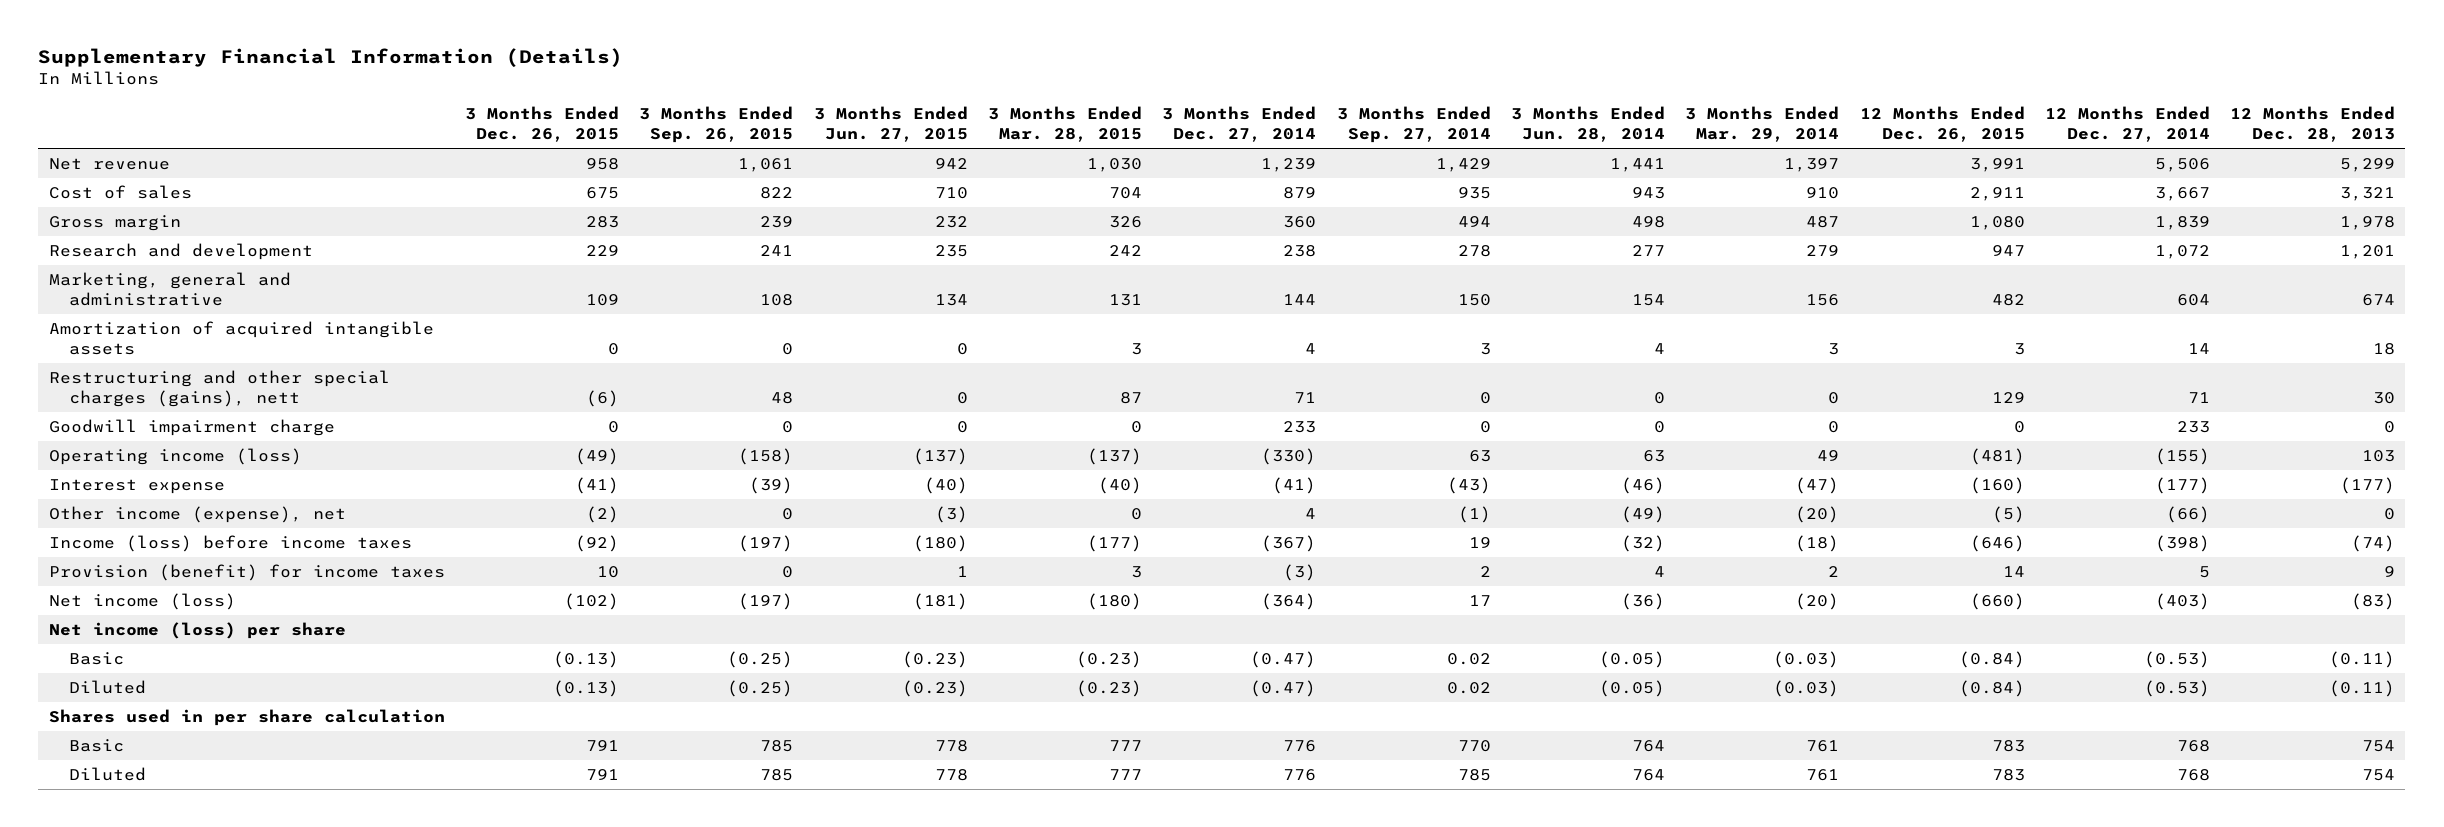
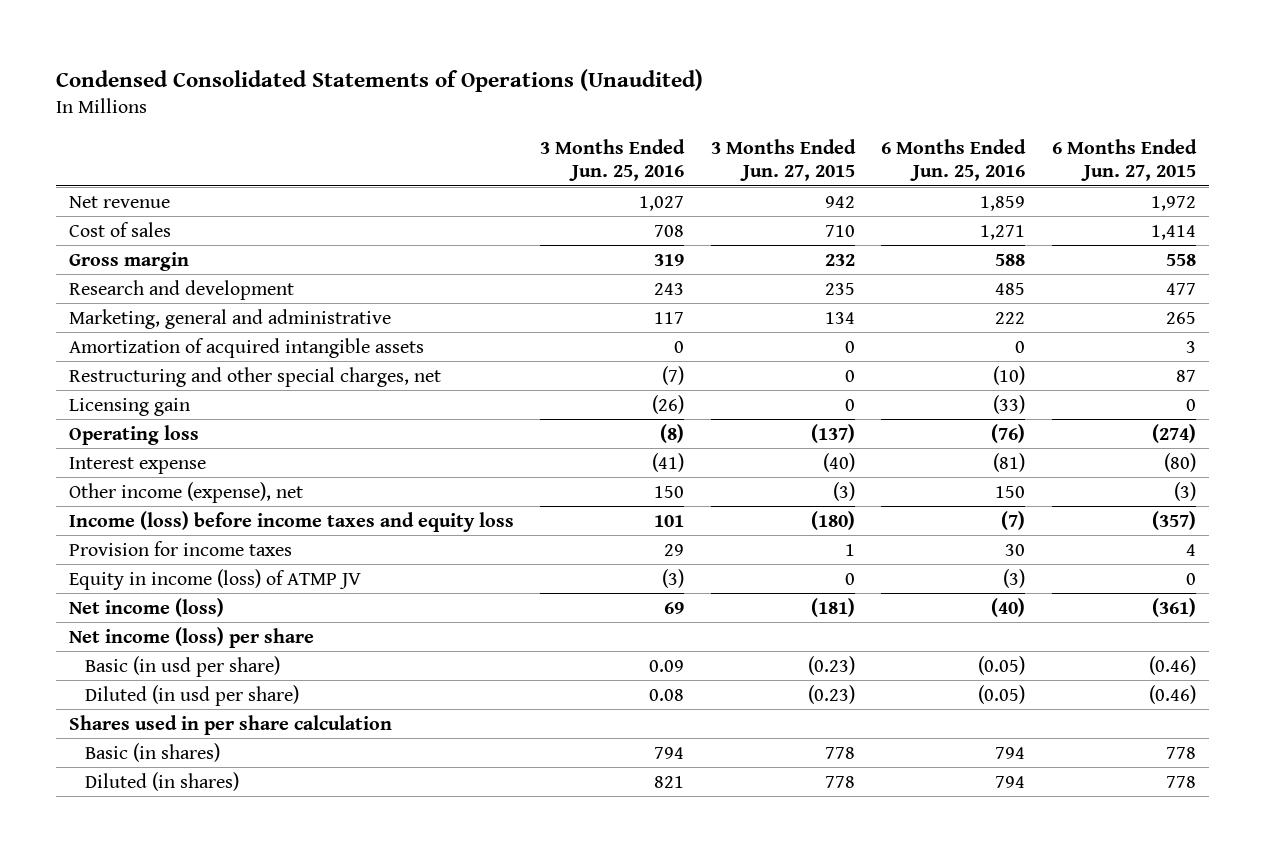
[38,47,624,67] Supplementary Financial Information (Details) -> [55,68,703,92] Condensed Consolidated Statements of Operations (Unaudited)
[464,106,619,143] 3 Months Ended Dec. 26, 2015 -> none
[639,106,794,144] 3 Months Ended Sep. 26, 2015 -> none
[987,106,1142,143] 3 Months Ended Mar. 28, 2015 -> none
[1162,106,1317,143] 3 Months Ended Dec. 27, 2014 -> none
[1336,106,1491,144] 3 Months Ended Sep. 27, 2014 -> none
[1510,106,1665,143] 3 Months Ended Jun. 28, 2014 -> none
[1685,106,1840,143] 3 Months Ended Mar. 29, 2014 -> none
[1859,106,2025,143] 12 Months Ended Dec. 26, 2015 -> none
[2044,106,2210,143] 12 Months Ended Dec. 27, 2014 -> none
[2230,106,2396,143] 12 Months Ended Dec. 28, 2013 -> none
none -> [540,139,686,182] 3 Months Ended Jun. 25, 2016
none -> [881,139,1027,182] 6 Months Ended Jun. 25, 2016
none -> [1051,139,1197,182] 6 Months Ended Jun. 27, 2015
[48,418,335,436] Goodwill impairment charge -> none
[48,369,390,407] Restructuring and other special charges (gains), nett -> [68,366,441,387] Restructuring and other special charges, net
none -> [68,397,190,416] Licensing gain
[48,447,302,465] Operating income (loss) -> [68,424,199,445] Operating loss
[48,534,412,552] Income (loss) before income taxes -> [68,510,514,532] Income (loss) before income taxes and equity loss
[48,563,445,581] Provision (benefit) for income taxes -> [68,540,292,556] Provision for income taxes
none -> [68,568,361,590] Equity in income (loss) of ATMP JV
[69,651,125,665] Basic -> [85,655,281,677] Basic (in usd per share)
[69,679,147,694] Diluted -> [85,684,300,706] Diluted (in usd per share)
[69,738,125,752] Basic -> [85,742,221,762] Basic (in shares)
[69,766,147,781] Diluted -> [85,771,240,791] Diluted (in shares)

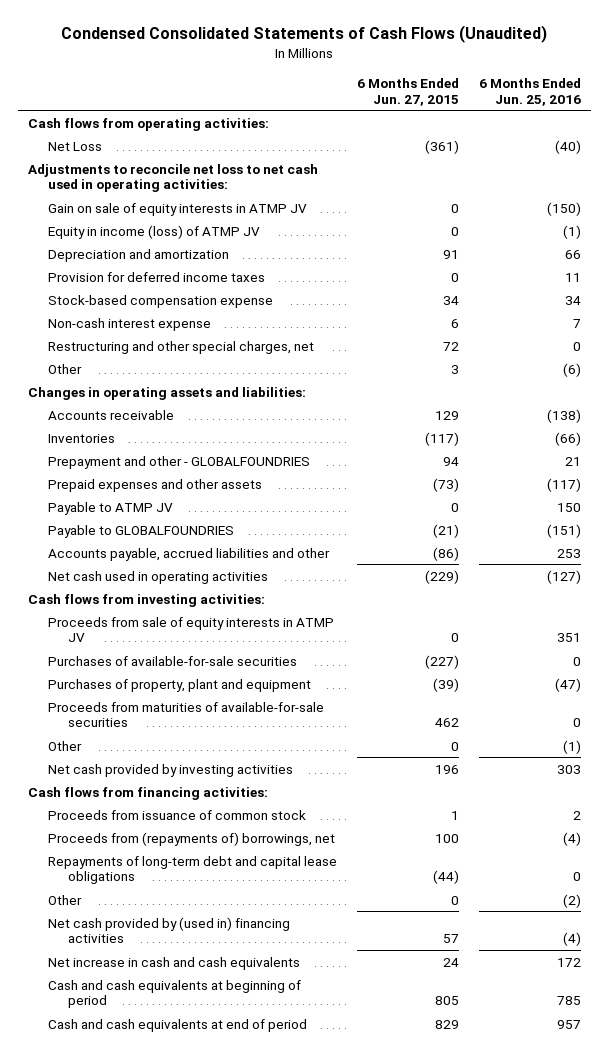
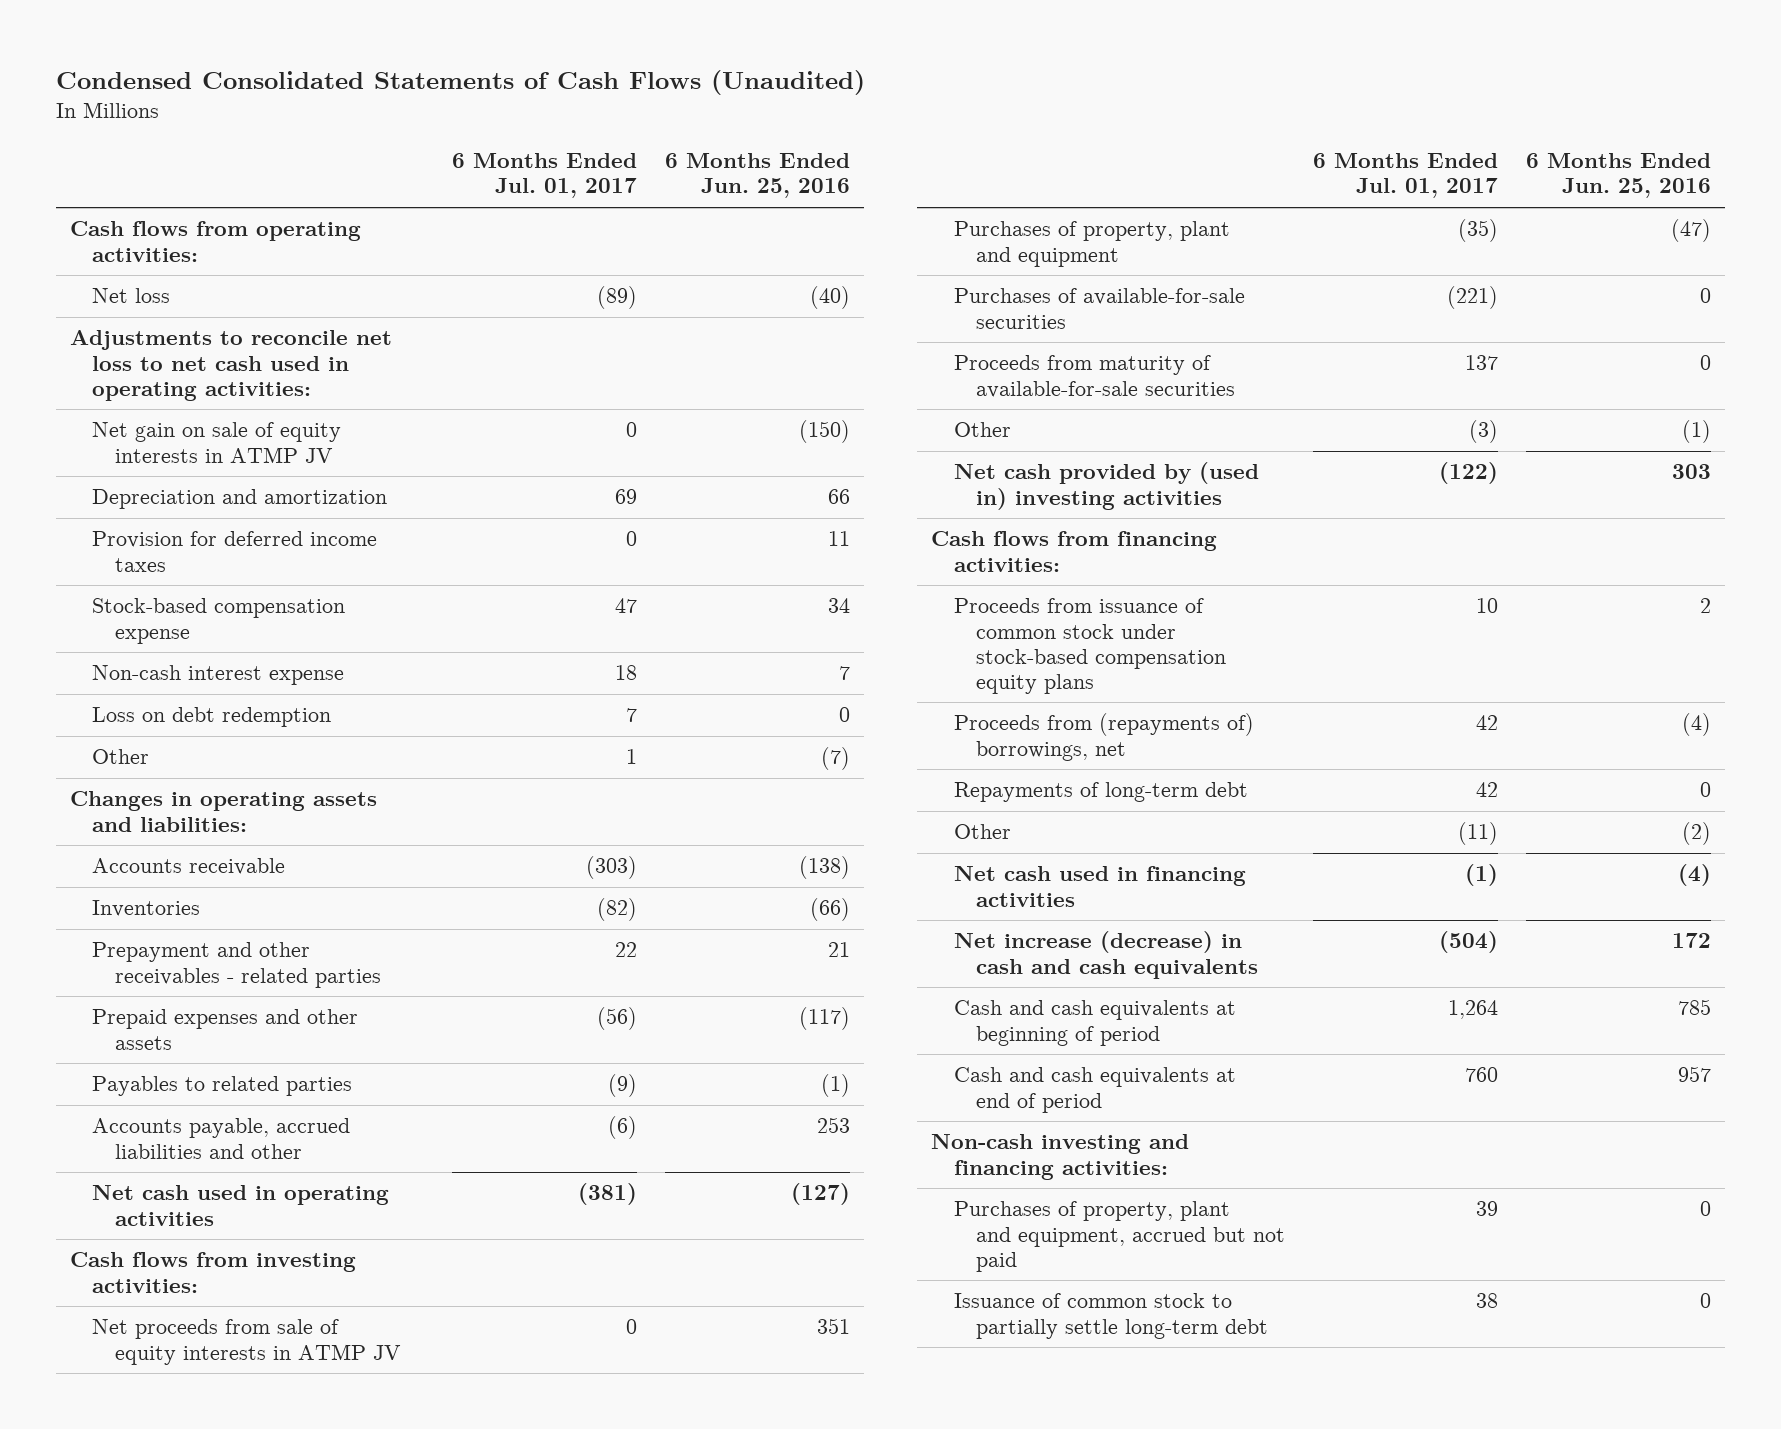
[356,77,459,106] 6 Months Ended Jun. 27, 2015 -> none
none -> [451,153,637,199] 6 Months Ended Jul. 01, 2017
[48,141,103,151] Net Loss -> [92,288,171,304] Net loss
[48,224,261,239] Equity in income (loss) of ATMP JV -> none
[48,202,308,216] Gain on sale of equity interests in ATMP JV -> [92,422,342,463] Net gain on sale of equity interests in ATMP JV
[48,340,315,354] Restructuring and other special charges, net -> none
none -> [92,707,332,728] Loss on debt redemption
[562,362,581,377] (6) -> [820,747,850,771] (7)
[48,455,311,469] Prepayment and other - GLOBALFOUNDRIES -> none
none -> [92,942,381,988] Prepayment and other receivables - related parties
[48,501,174,515] Payable to ATMP JV -> none
[48,524,235,538] Payable to GLOBALFOUNDRIES -> none
none -> [92,1076,353,1097] Payables to related parties
[48,616,335,643] Proceeds from sale of equity interests in ATMP JV -> [92,1319,401,1365] Net proceeds from sale of equity interests in ATMP JV
[48,655,298,666] Purchases of available-for-sale securities -> [953,288,1245,329] Purchases of available-for-sale securities
[48,701,325,728] Proceeds from maturities of available-for-sale securities -> [953,355,1235,398] Proceeds from maturity of available-for-sale securities
[48,763,294,777] Net cash provided by investing activities -> [953,462,1259,510] Net cash provided by (used in) investing activities
[48,809,307,820] Proceeds from issuance of common stock -> [953,598,1226,694] Proceeds from issuance of common stock under stock-based compensation equity plans
[48,855,338,885] Repayments of long-term debt and capital lease obligations -> [953,782,1248,803] Repayments of long-term debt
[48,916,291,944] Net cash provided by (used in) financing activities -> [953,866,1246,907] Net cash used in financing activities
[48,956,301,970] Net increase in cash and cash equivalents -> [953,931,1258,979] Net increase (decrease) in cash and cash equivalents
none -> [931,1134,1190,1180] Non-cash investing and financing activities:
none -> [953,1201,1285,1272] Purchases of property, plant and equipment, accrued but not paid
none -> [953,1293,1268,1339] Issuance of common stock to partially settle long-term debt

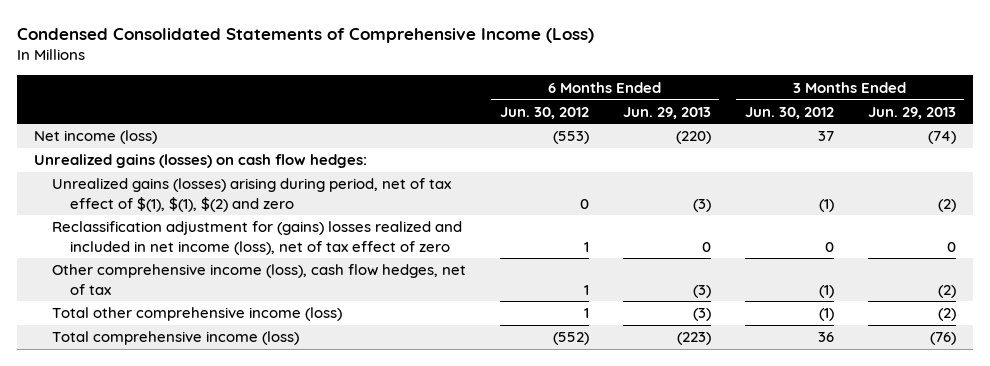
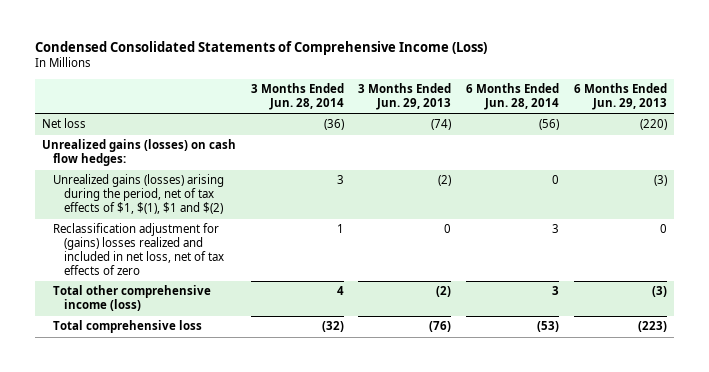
[499,106,589,119] Jun. 30, 2012 -> none
[744,106,834,119] Jun. 30, 2012 -> none
none -> [250,83,344,110] 3 Months Ended Jun. 28, 2014
none -> [466,83,560,110] 6 Months Ended Jun. 28, 2014
[33,130,157,145] Net income (loss) -> [42,118,87,129] Net loss
[51,264,466,295] Other comprehensive income (loss), cash flow hedges, net of tax -> none
[51,178,451,212] Unrealized gains (losses) arising during period, net of tax effect of $(1), $(1), $(2) and zero -> [53,174,225,215] Unrealized gains (losses) arising during the period, net of tax effects of $1, $(1), $1 and $(2)
[51,221,462,255] Reclassification adjustment for (gains) losses realized and included in net income (loss), net of tax effect of zero -> [53,223,225,276] Reclassification adjustment for (gains) losses realized and included in net loss, net of tax effects of zero
[51,331,299,346] Total comprehensive income (loss) -> [53,320,203,334] Total comprehensive loss

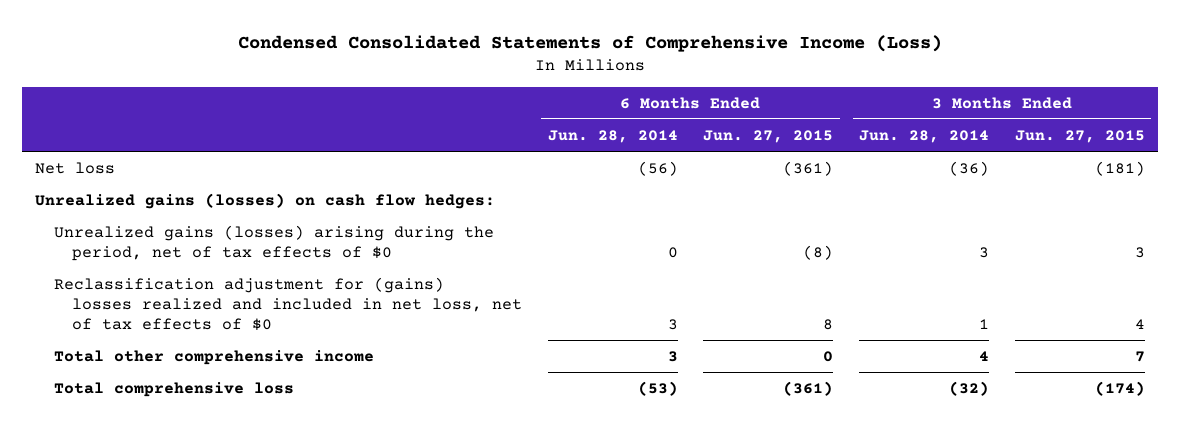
[358,83,452,110] 3 Months Ended Jun. 29, 2013 -> none
[573,83,667,110] 6 Months Ended Jun. 29, 2013 -> none
none -> [703,129,834,143] Jun. 27, 2015
none -> [1014,129,1145,143] Jun. 27, 2015
[53,174,225,215] Unrealized gains (losses) arising during the period, net of tax effects of $1, $(1), $1 and $(2) -> [53,224,494,261] Unrealized gains (losses) arising during the period, net of tax effects of $0
[53,223,225,276] Reclassification adjustment for (gains) losses realized and included in net loss, net of tax effects of zero -> [53,276,522,331] Reclassification adjustment for (gains) losses realized and included in net loss, net of tax effects of $0
[53,285,212,312] Total other comprehensive income (loss) -> [53,349,374,365] Total other comprehensive income

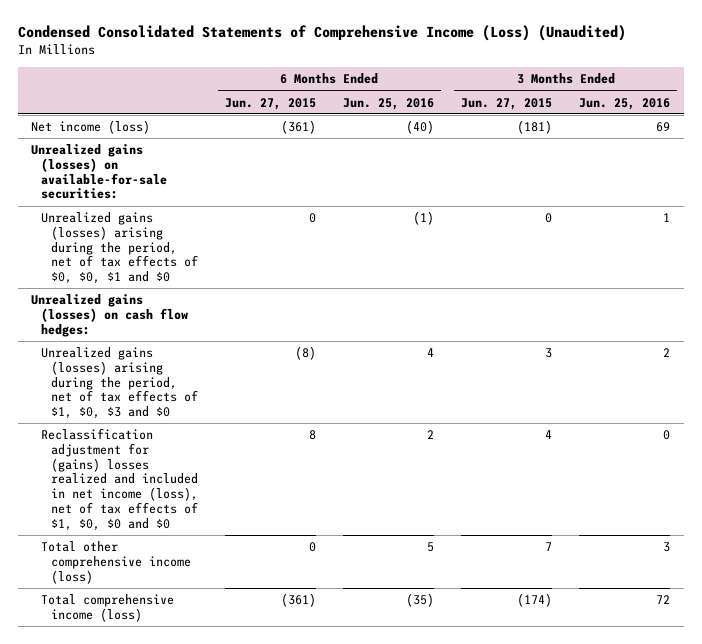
[237,34,942,52] Condensed Consolidated Statements of Comprehensive Income (Loss) -> [17,25,626,42] Condensed Consolidated Statements of Comprehensive Income (Loss) (Unaudited)
[547,129,678,143] Jun. 28, 2014 -> none
[859,129,990,143] Jun. 28, 2014 -> none
none -> [343,97,435,110] Jun. 25, 2016
none -> [579,97,671,110] Jun. 25, 2016
[35,161,116,174] Net loss -> [31,120,151,135] Net income (loss)
none -> [31,144,167,200] Unrealized gains (losses) on available-for-sale securities:
none -> [40,212,198,285] Unrealized gains (losses) arising during the period, net of tax effects of $0, $0, $1 and $0
[53,224,494,261] Unrealized gains (losses) arising during the period, net of tax effects of $0 -> [40,347,198,420] Unrealized gains (losses) arising during the period, net of tax effects of $1, $0, $3 and $0
[53,276,522,331] Reclassification adjustment for (gains) losses realized and included in net loss, net of tax effects of $0 -> [40,428,198,531] Reclassification adjustment for (gains) losses realized and included in net income (loss), net of tax effects of $1, $0, $0 and $0
[53,349,374,365] Total other comprehensive income -> [40,541,191,584] Total other comprehensive income (loss)
[53,381,294,397] Total comprehensive loss -> [40,594,174,622] Total comprehensive income (loss)

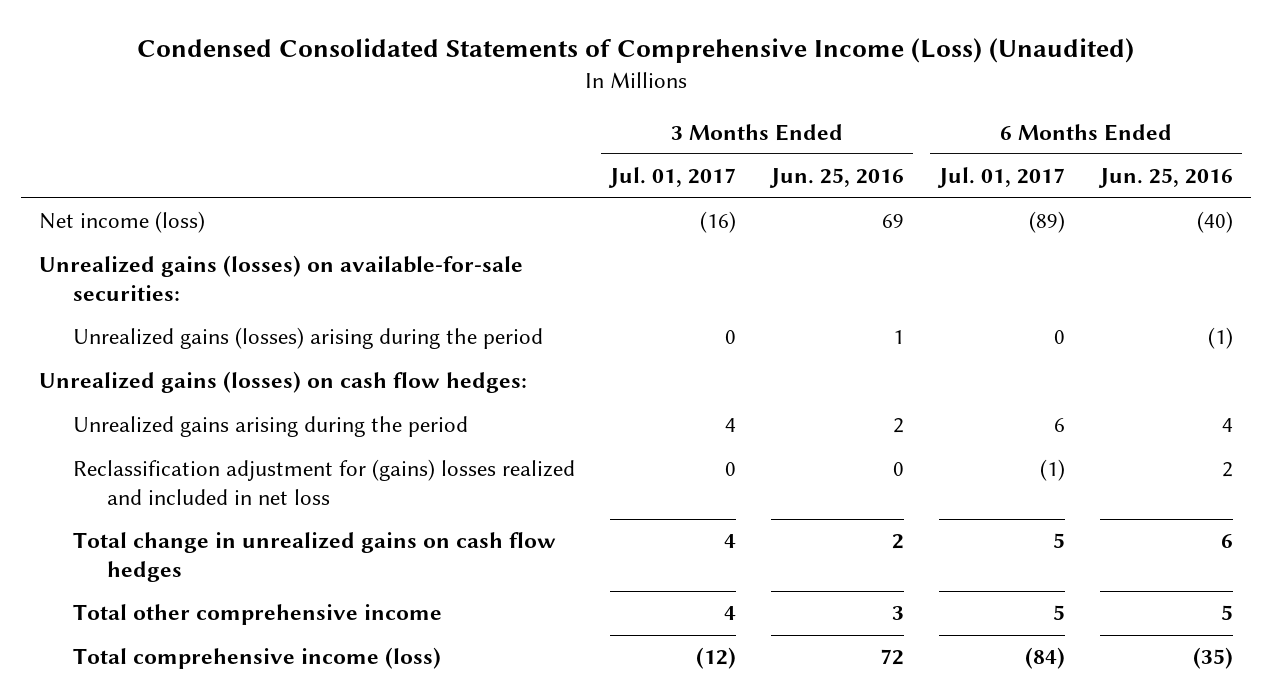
[224,97,316,110] Jun. 27, 2015 -> none
[461,97,553,110] Jun. 27, 2015 -> none
none -> [608,167,737,189] Jul. 01, 2017
none -> [937,167,1066,189] Jul. 01, 2017
[40,212,198,285] Unrealized gains (losses) arising during the period, net of tax effects of $0, $0, $1 and $0 -> [73,327,544,350] Unrealized gains (losses) arising during the period
[40,347,198,420] Unrealized gains (losses) arising during the period, net of tax effects of $1, $0, $3 and $0 -> [73,416,469,438] Unrealized gains arising during the period
[40,428,198,531] Reclassification adjustment for (gains) losses realized and included in net income (loss), net of tax effects of $1, $0, $0 and $0 -> [73,459,576,506] Reclassification adjustment for (gains) losses realized and included in net loss
none -> [73,532,557,583] Total change in unrealized gains on cash flow hedges
[40,541,191,584] Total other comprehensive income (loss) -> [73,604,443,626] Total other comprehensive income

